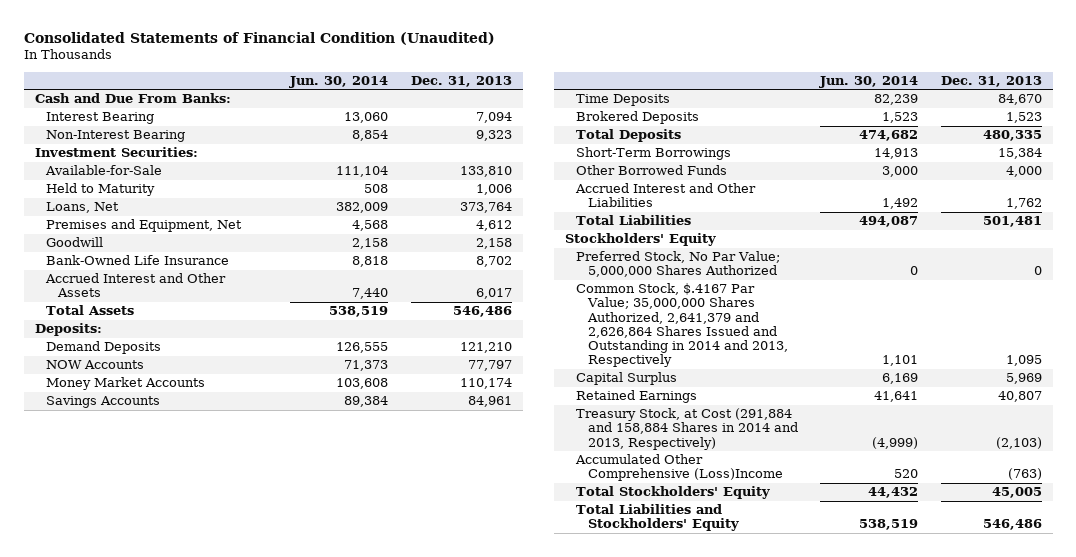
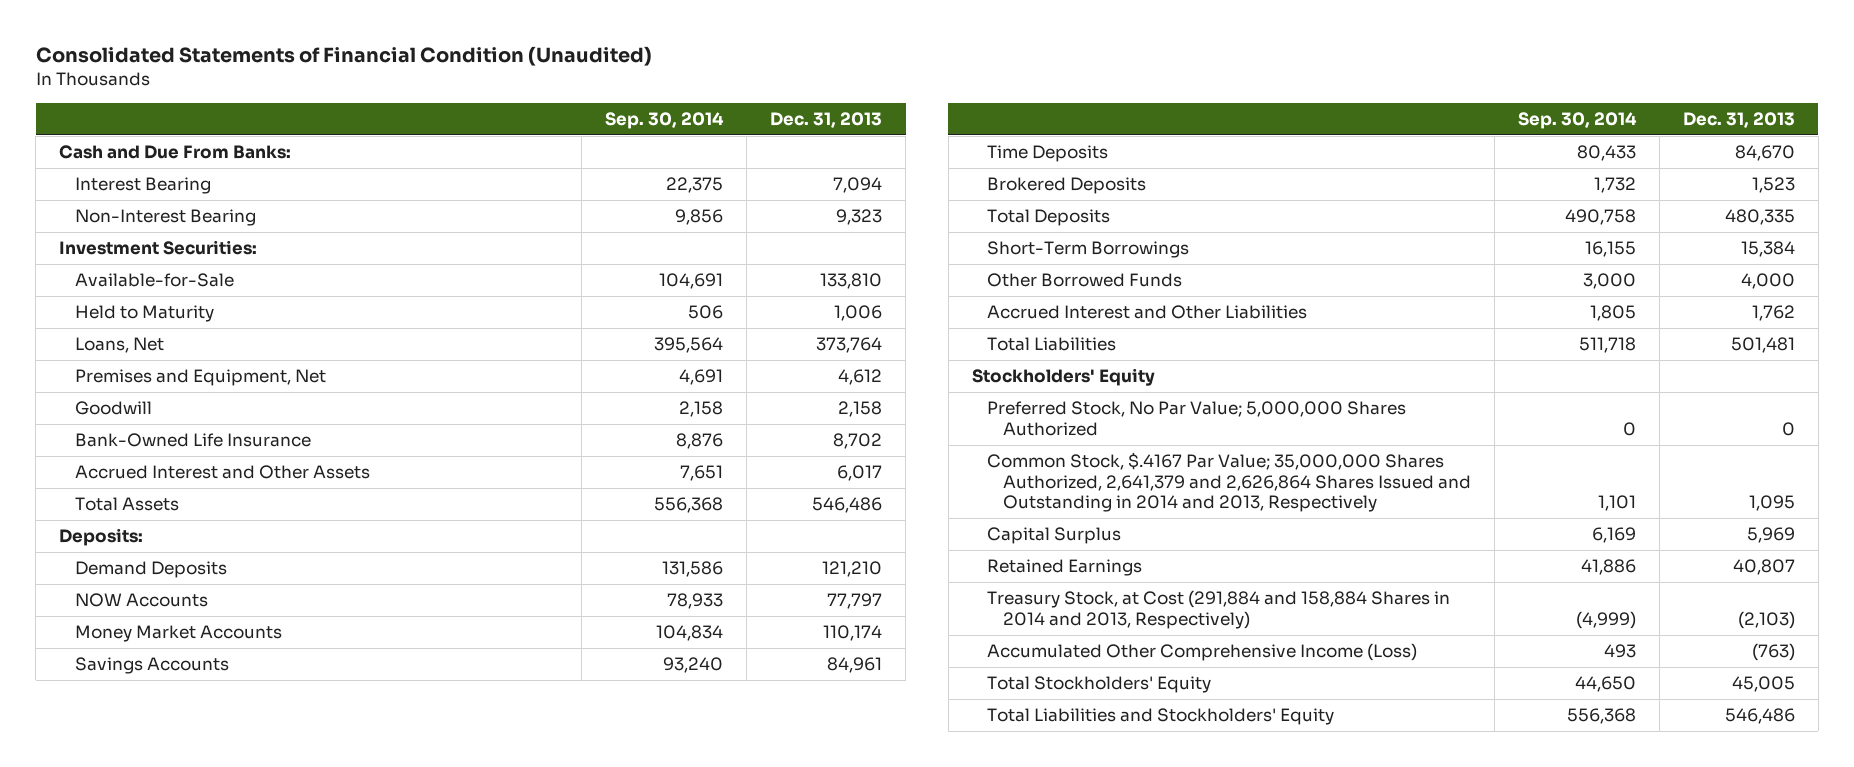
[289,75,389,88] Jun. 30, 2014 -> none
none -> [605,111,725,129] Sep. 30, 2014
[575,454,783,482] Accumulated Other Comprehensive (Loss)Income -> [987,643,1418,662] Accumulated Other Comprehensive Income (Loss)

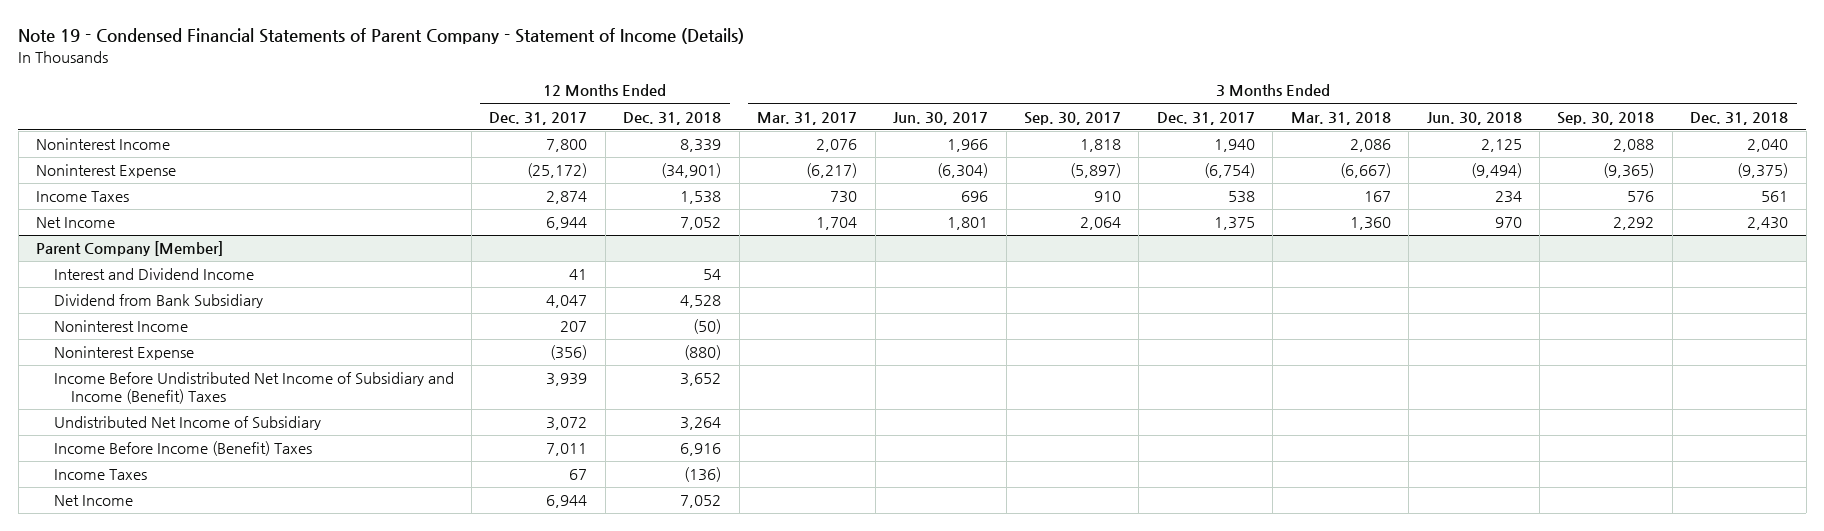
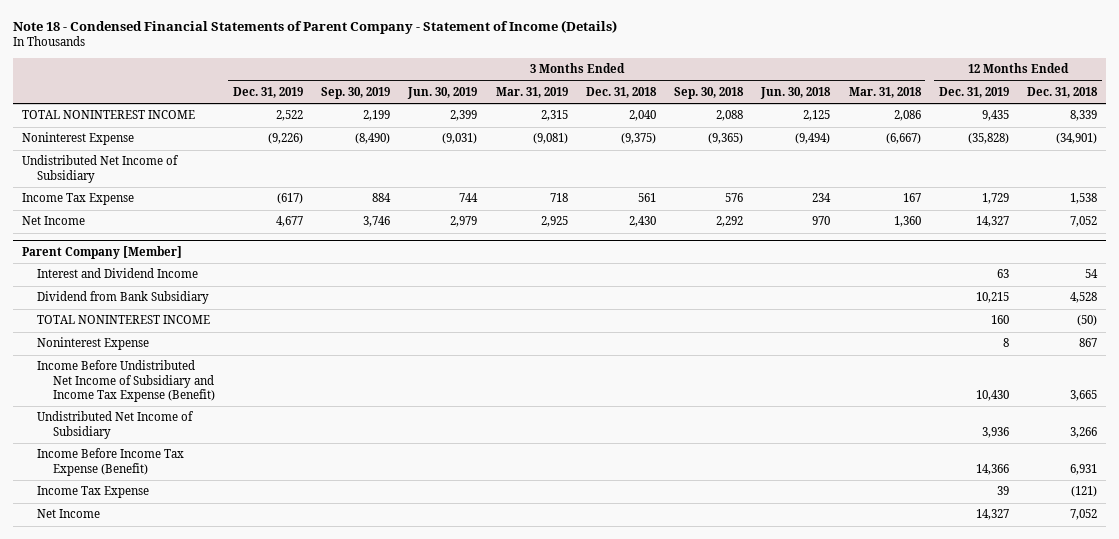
[18,28,745,45] Note 19 - Condensed Financial Statements of Parent Company - Statement of Income (Details) -> [12,19,617,34] Note 18 - Condensed Financial Statements of Parent Company - Statement of Income (Details)
[489,111,588,125] Dec. 31, 2017 -> none
[757,111,858,125] Mar. 31, 2017 -> none
[893,111,989,125] Jun. 30, 2017 -> none
[1023,111,1121,125] Sep. 30, 2017 -> none
[1156,111,1255,125] Dec. 31, 2017 -> none
none -> [232,86,303,98] Dec. 31, 2019
none -> [321,86,391,99] Sep. 30, 2019
none -> [407,86,478,99] Jun. 30, 2019
none -> [495,86,568,98] Mar. 31, 2019
none -> [938,86,1009,98] Dec. 31, 2019
[36,138,171,151] Noninterest Income -> [22,110,196,120] TOTAL NONINTEREST INCOME
none -> [22,155,180,183] Undistributed Net Income of Subsidiary
[36,191,130,203] Income Taxes -> [22,193,135,206] Income Tax Expense
[53,320,188,333] Noninterest Income -> [37,315,211,325] TOTAL NONINTEREST INCOME
[684,345,722,361] (880) -> [1079,338,1098,348] 867
[53,372,454,404] Income Before Undistributed Net Income of Subsidiary and Income (Benefit) Taxes -> [37,360,215,403] Income Before Undistributed Net Income of Subsidiary and Income Tax Expense (Benefit)
[680,373,722,387] 3,652 -> [1070,390,1098,402] 3,665
[680,417,722,431] 3,264 -> [1070,426,1098,438] 3,266
[53,441,312,457] Income Before Income (Benefit) Taxes -> [37,448,185,476] Income Before Income Tax Expense (Benefit)
[680,443,722,457] 6,916 -> [1070,463,1098,475] 6,931
[53,469,147,481] Income Taxes -> [37,486,150,499] Income Tax Expense
[684,467,722,483] (136) -> [1071,486,1098,498] (121)

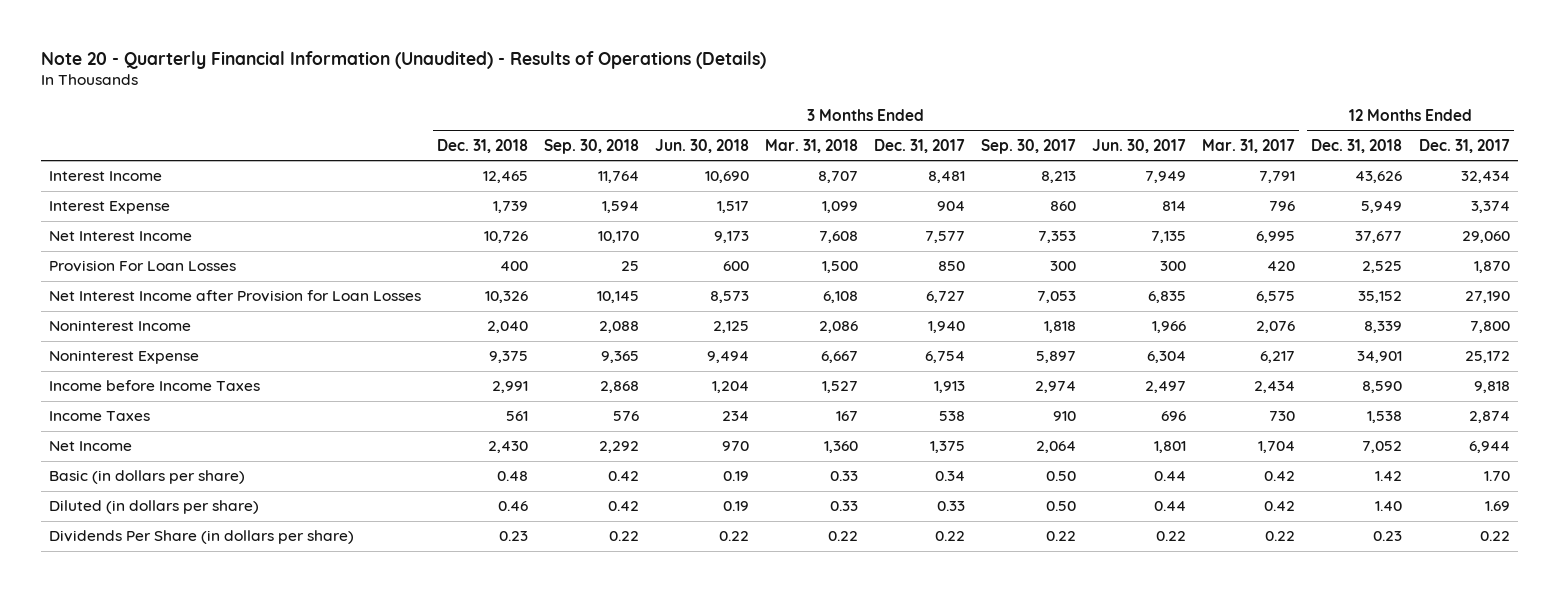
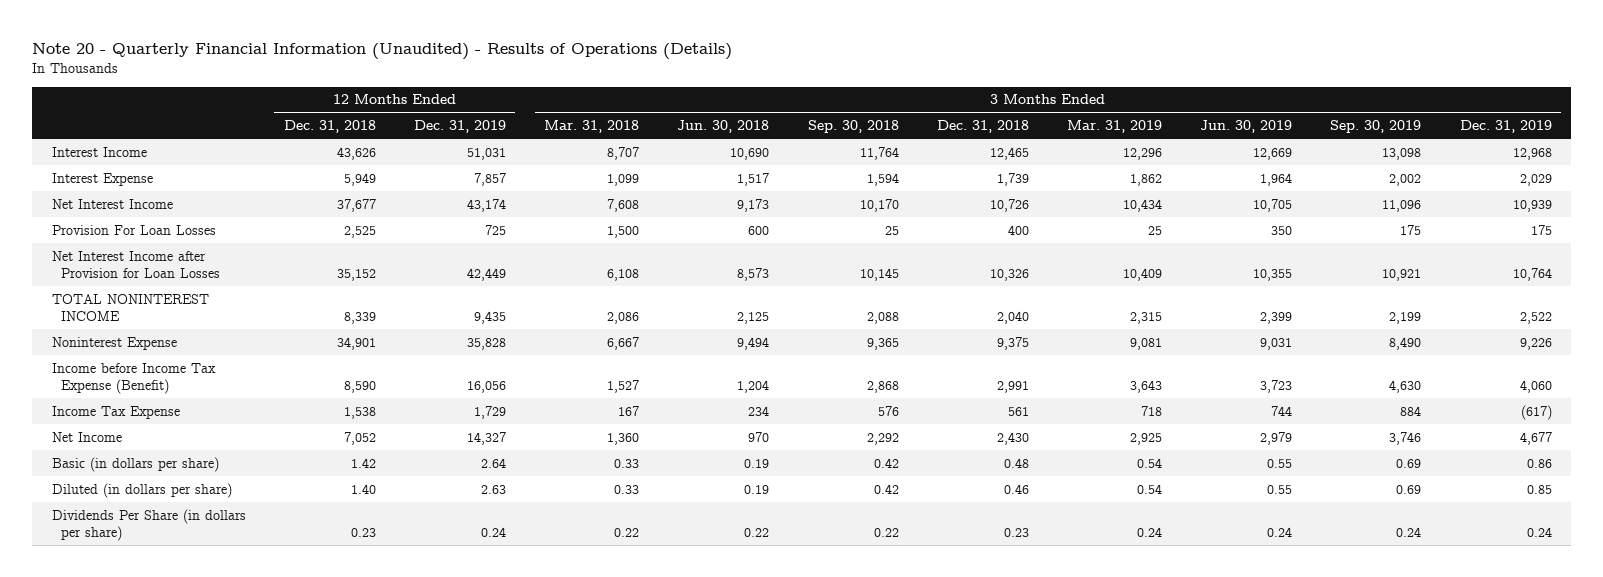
[874,138,966,153] Dec. 31, 2017 -> none
[981,138,1077,154] Sep. 30, 2017 -> none
[1092,138,1187,153] Jun. 30, 2017 -> none
[1202,138,1296,153] Mar. 31, 2017 -> none
[1418,138,1510,153] Dec. 31, 2017 -> none
none -> [413,119,506,133] Dec. 31, 2019
none -> [1067,119,1163,133] Mar. 31, 2019
none -> [1200,119,1293,133] Jun. 30, 2019
none -> [1330,119,1422,133] Sep. 30, 2019
none -> [1459,119,1552,133] Dec. 31, 2019
[48,320,191,332] Noninterest Income -> [51,293,209,322] TOTAL NONINTEREST INCOME
[48,380,260,392] Income before Income Taxes -> [51,362,216,395] Income before Income Tax Expense (Benefit)
[48,411,150,422] Income Taxes -> [51,405,180,419] Income Tax Expense

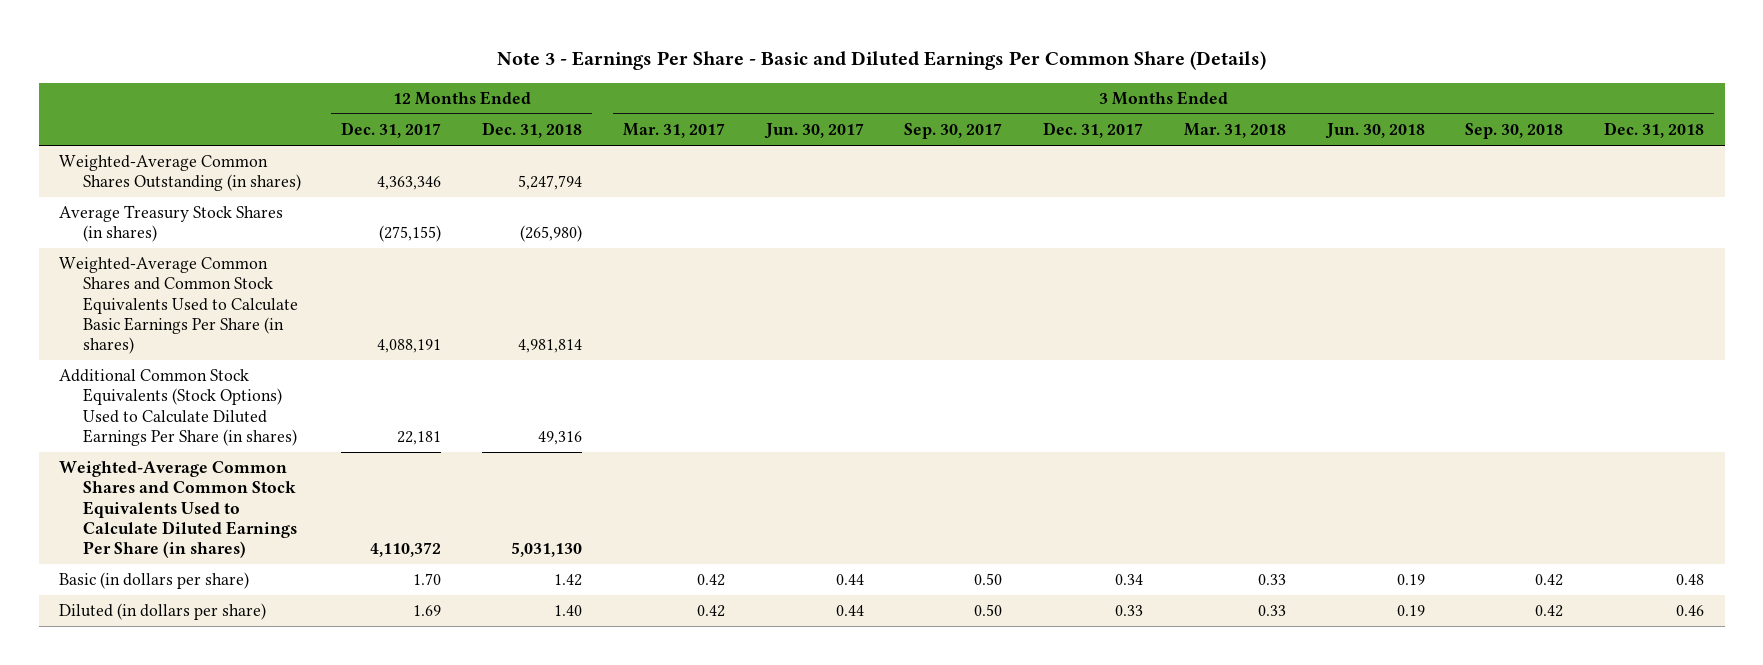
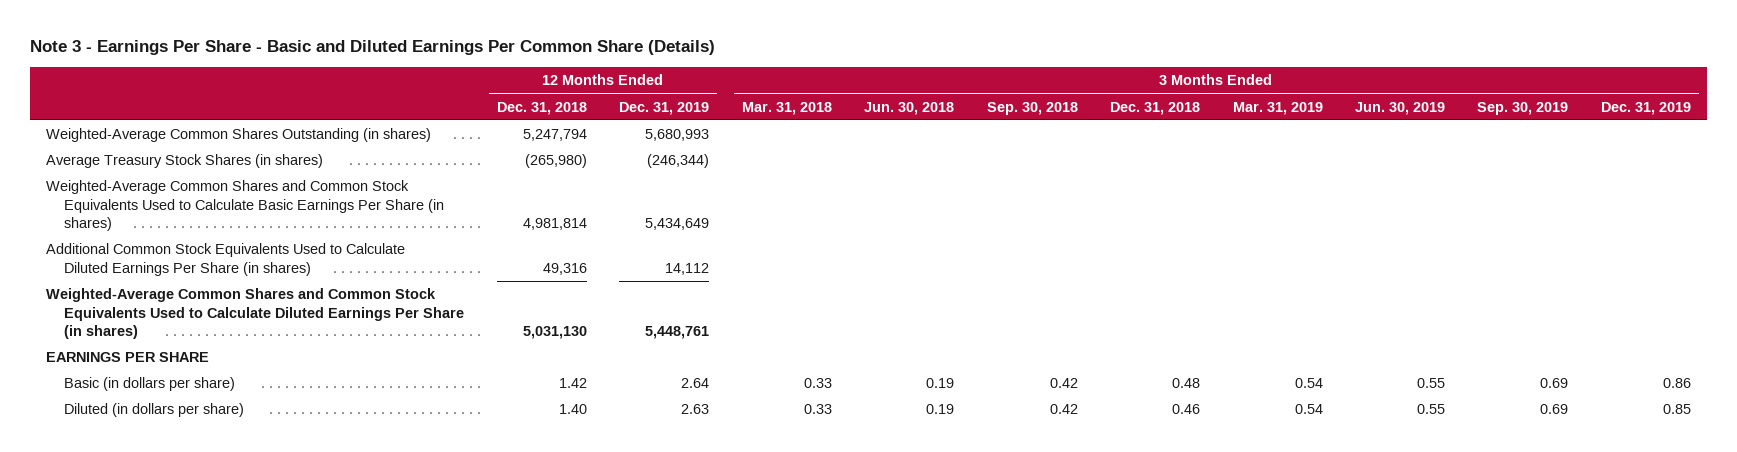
[341,122,442,139] Dec. 31, 2017 -> none
[622,123,725,139] Mar. 31, 2017 -> none
[763,123,864,140] Jun. 30, 2017 -> none
[904,123,1003,140] Sep. 30, 2017 -> none
[1043,122,1144,139] Dec. 31, 2017 -> none
none -> [619,101,710,115] Dec. 31, 2019
none -> [1232,101,1323,115] Mar. 31, 2019
none -> [1354,101,1445,115] Jun. 30, 2019
none -> [1477,101,1569,115] Sep. 30, 2019
none -> [1600,101,1691,115] Dec. 31, 2019
[58,369,297,447] Additional Common Stock Equivalents (Stock Options) Used to Calculate Diluted Earnings Per Share (in shares) -> [46,243,406,276] Additional Common Stock Equivalents Used to Calculate Diluted Earnings Per Share (in shares)
none -> [46,352,210,363] EARNINGS PER SHARE

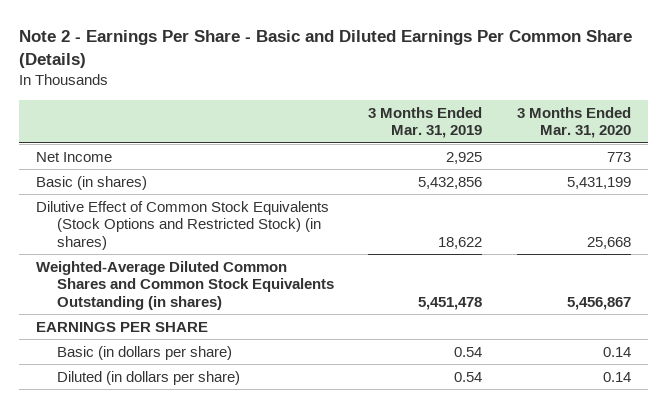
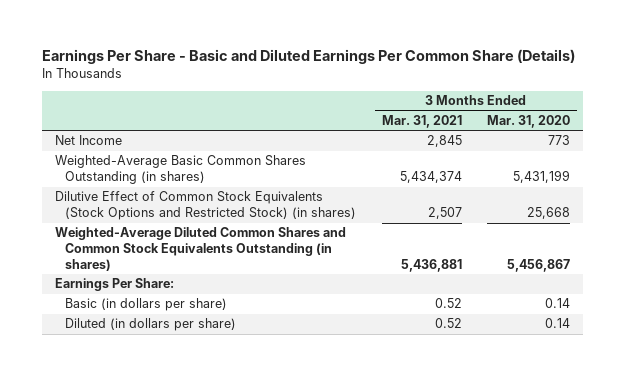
[19,30,633,69] Note 2 - Earnings Per Share - Basic and Diluted Earnings Per Common Share (Details) -> [41,49,575,65] Earnings Per Share - Basic and Diluted Earnings Per Common Share (Details)
[368,106,483,139] 3 Months Ended Mar. 31, 2019 -> none
none -> [381,114,462,128] Mar. 31, 2021
[36,175,148,190] Basic (in shares) -> [54,155,306,185] Weighted-Average Basic Common Shares Outstanding (in shares)
[36,321,209,332] EARNINGS PER SHARE -> [54,278,174,292] Earnings Per Share:

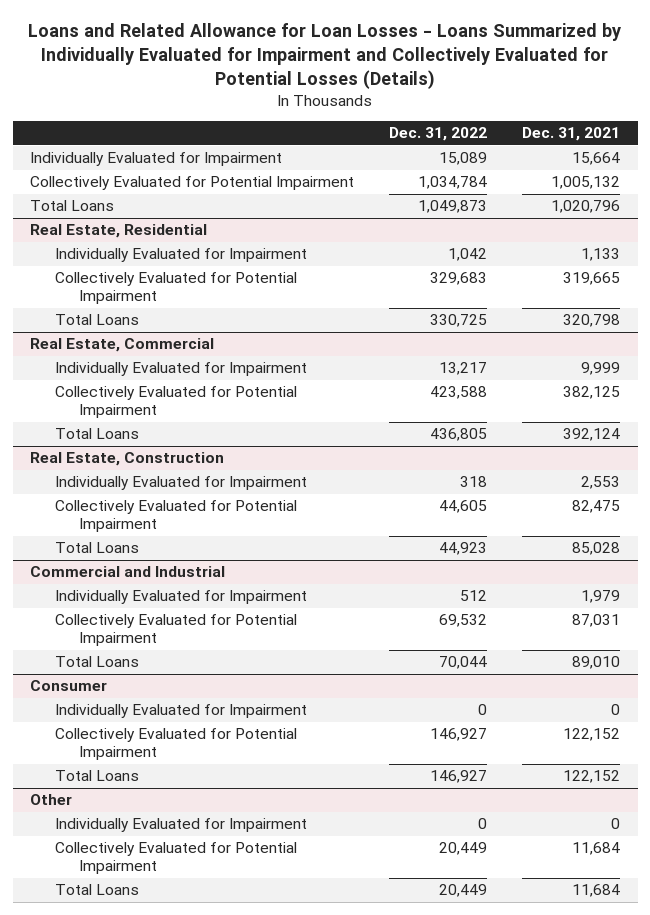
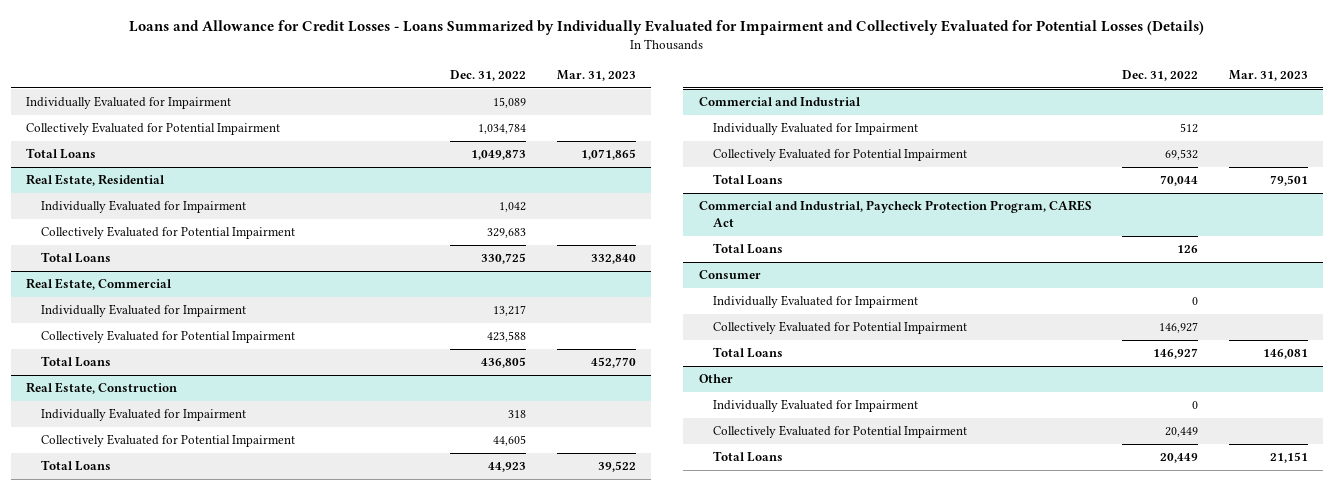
[28,22,622,89] Loans and Related Allowance for Loan Losses - Loans Summarized by Individually Evaluated for Impairment and Collectively Evaluated for Potential Losses (Details) -> [129,20,1205,36] Loans and Allowance for Credit Losses - Loans Summarized by Individually Evaluated for Impairment and Collectively Evaluated for Potential Losses (Details)
[522,127,621,142] Dec. 31, 2021 -> none
none -> [556,69,636,81] Mar. 31, 2023
none -> [698,200,1092,227] Commercial and Industrial, Paycheck Protection Program, CARES Act
none -> [713,243,784,255] Total Loans

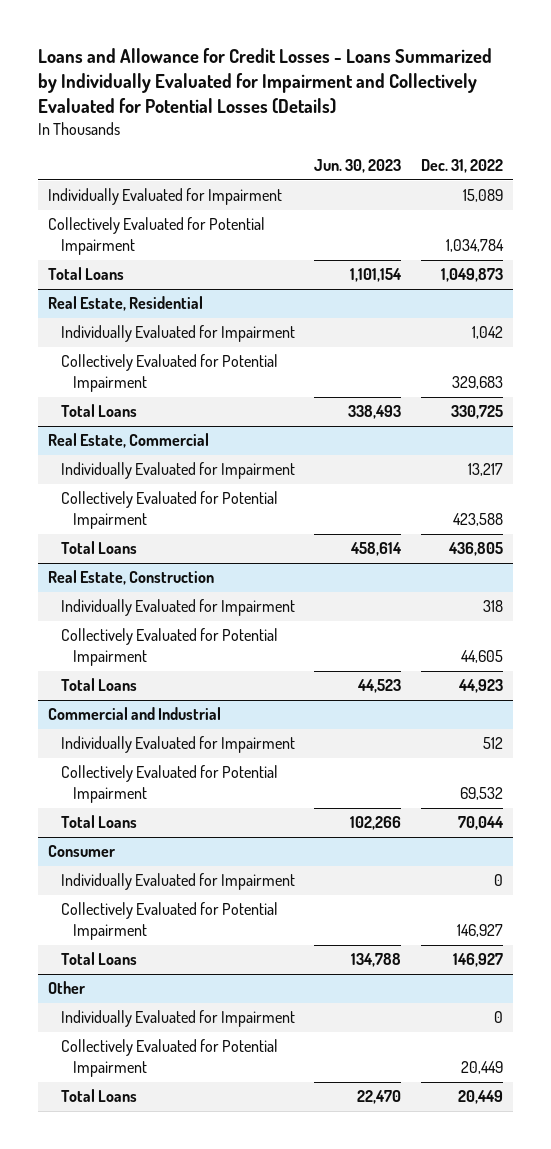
[556,69,636,81] Mar. 31, 2023 -> none
none -> [314,158,402,173] Jun. 30, 2023
[698,200,1092,227] Commercial and Industrial, Paycheck Protection Program, CARES Act -> none
[713,243,784,255] Total Loans -> none

